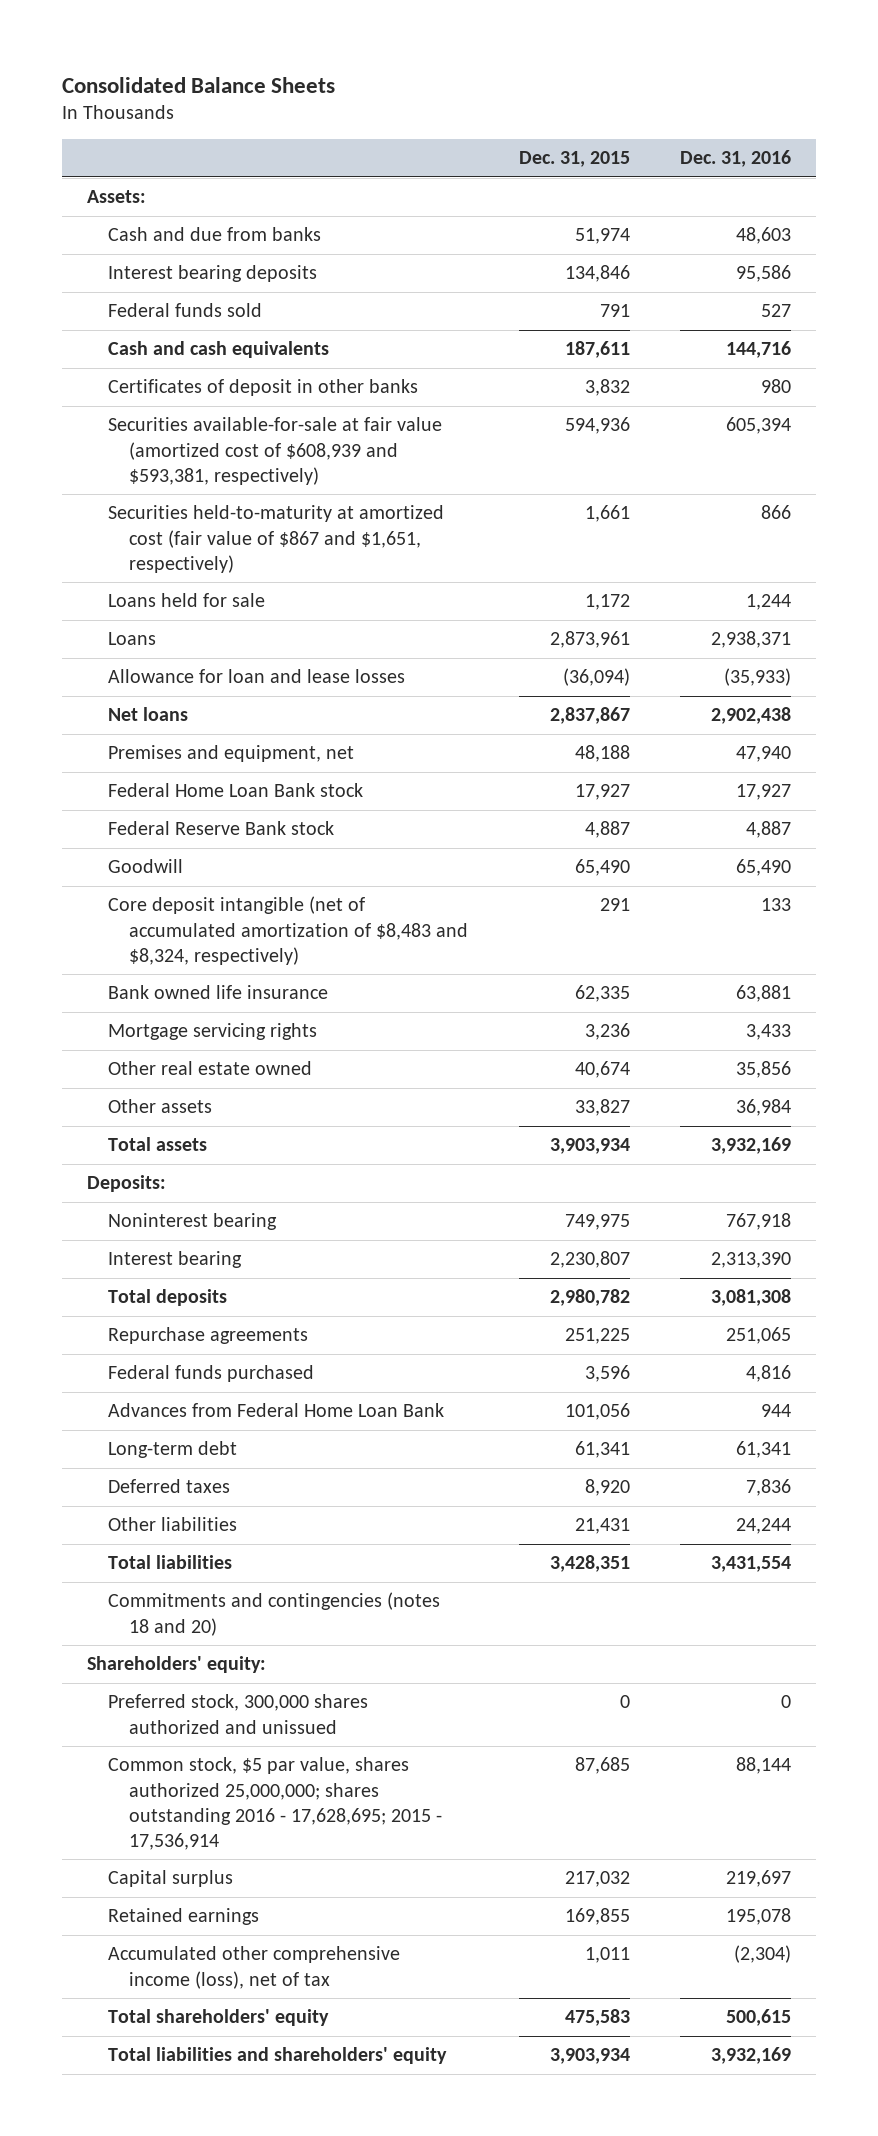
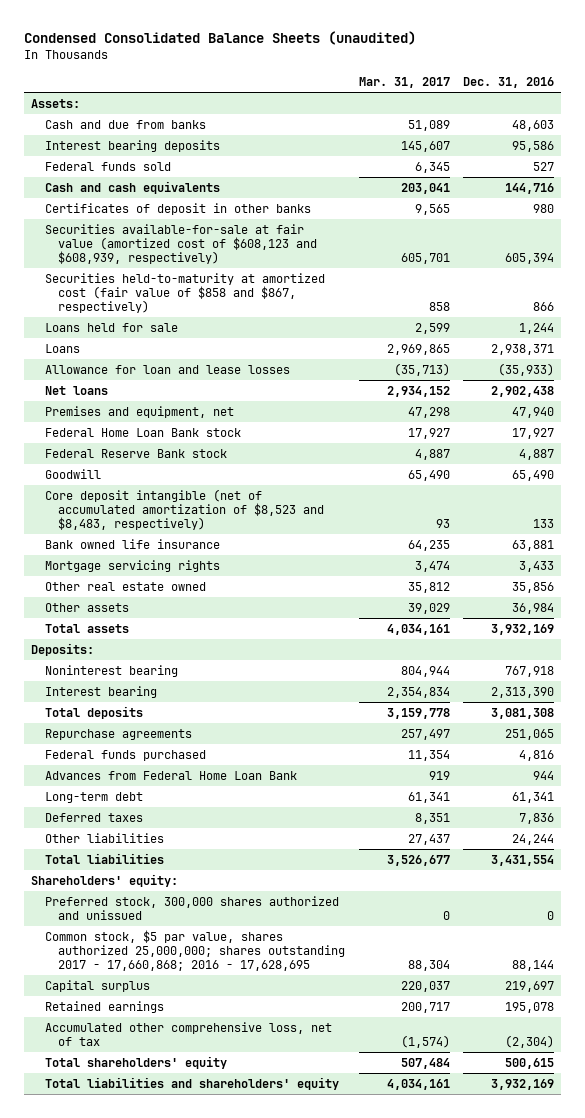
[62,76,336,93] Consolidated Balance Sheets -> [24,30,417,45] Condensed Consolidated Balance Sheets (unaudited)
[518,151,630,168] Dec. 31, 2015 -> none
none -> [358,76,450,88] Mar. 31, 2017
[108,417,443,485] Securities available-for-sale at fair value (amortized cost of $608,939 and $593,381, respectively) -> [44,223,318,264] Securities available-for-sale at fair value (amortized cost of $608,123 and $608,939, respectively)
[108,505,445,573] Securities held-to-maturity at amortized cost (fair value of $867 and $1,651, respectively) -> [44,272,325,313] Securities held-to-maturity at amortized cost (fair value of $858 and $867, respectively)
[108,896,469,965] Core deposit intangible (net of accumulated amortization of $8,483 and $8,324, respectively) -> [44,488,325,530] Core deposit intangible (net of accumulated amortization of $8,523 and $8,483, respectively)
[108,1592,441,1636] Commitments and contingencies (notes 18 and 20) -> none
[108,1757,443,1851] Common stock, $5 par value, shares authorized 25,000,000; shares outstanding 2016 - 17,628,695; 2015 - 17,536,914 -> [44,929,346,971] Common stock, $5 par value, shares authorized 25,000,000; shares outstanding 2017 - 17,660,868; 2016 - 17,628,695
[108,1946,401,1989] Accumulated other comprehensive income (loss), net of tax -> [44,1021,332,1046] Accumulated other comprehensive loss, net of tax

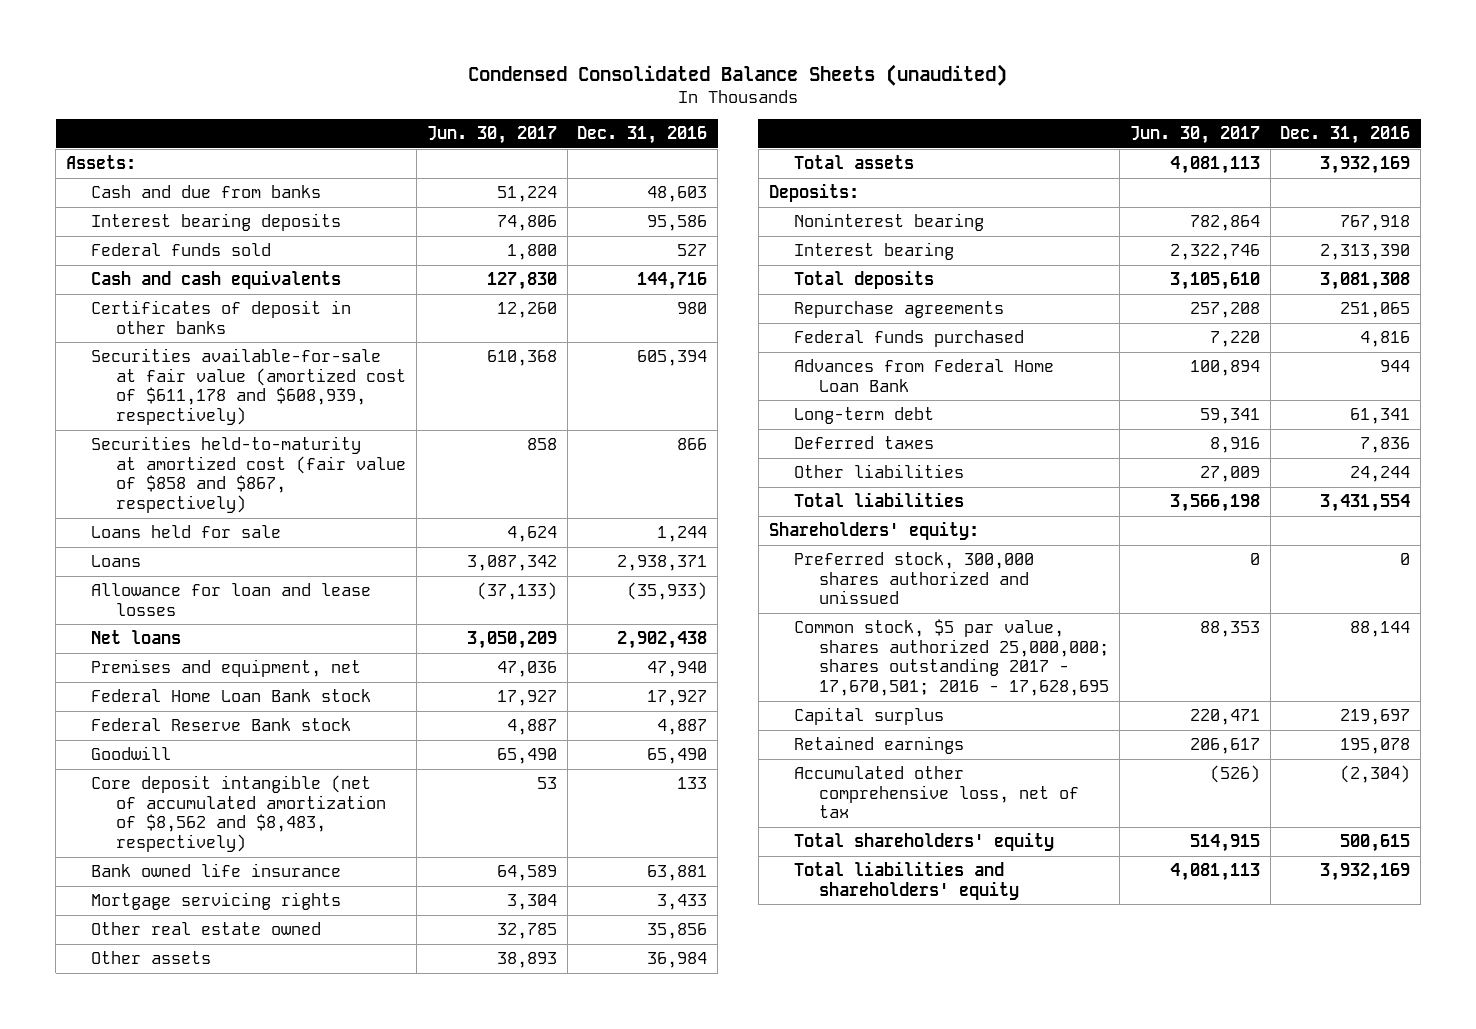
[358,76,450,88] Mar. 31, 2017 -> none
none -> [426,126,557,145] Jun. 30, 2017
[44,223,318,264] Securities available-for-sale at fair value (amortized cost of $608,123 and $608,939, respectively) -> [91,348,407,425] Securities available-for-sale at fair value (amortized cost of $611,178 and $608,939, respectively)
[44,488,325,530] Core deposit intangible (net of accumulated amortization of $8,523 and $8,483, respectively) -> [91,775,387,852] Core deposit intangible (net of accumulated amortization of $8,562 and $8,483, respectively)
[44,929,346,971] Common stock, $5 par value, shares authorized 25,000,000; shares outstanding 2017 - 17,660,868; 2016 - 17,628,695 -> [794,619,1110,696] Common stock, $5 par value, shares authorized 25,000,000; shares outstanding 2017 - 17,670,501; 2016 - 17,628,695

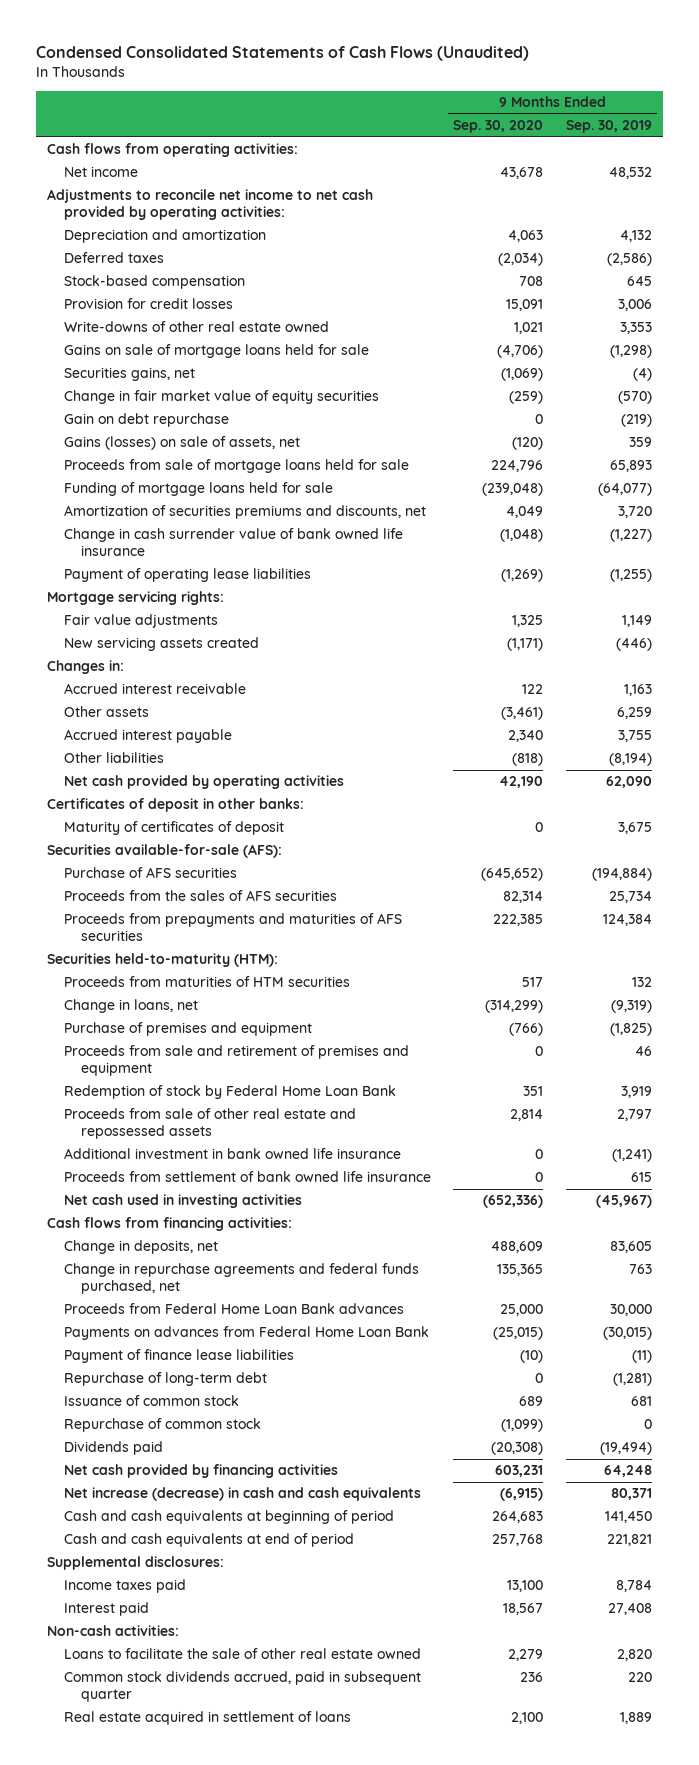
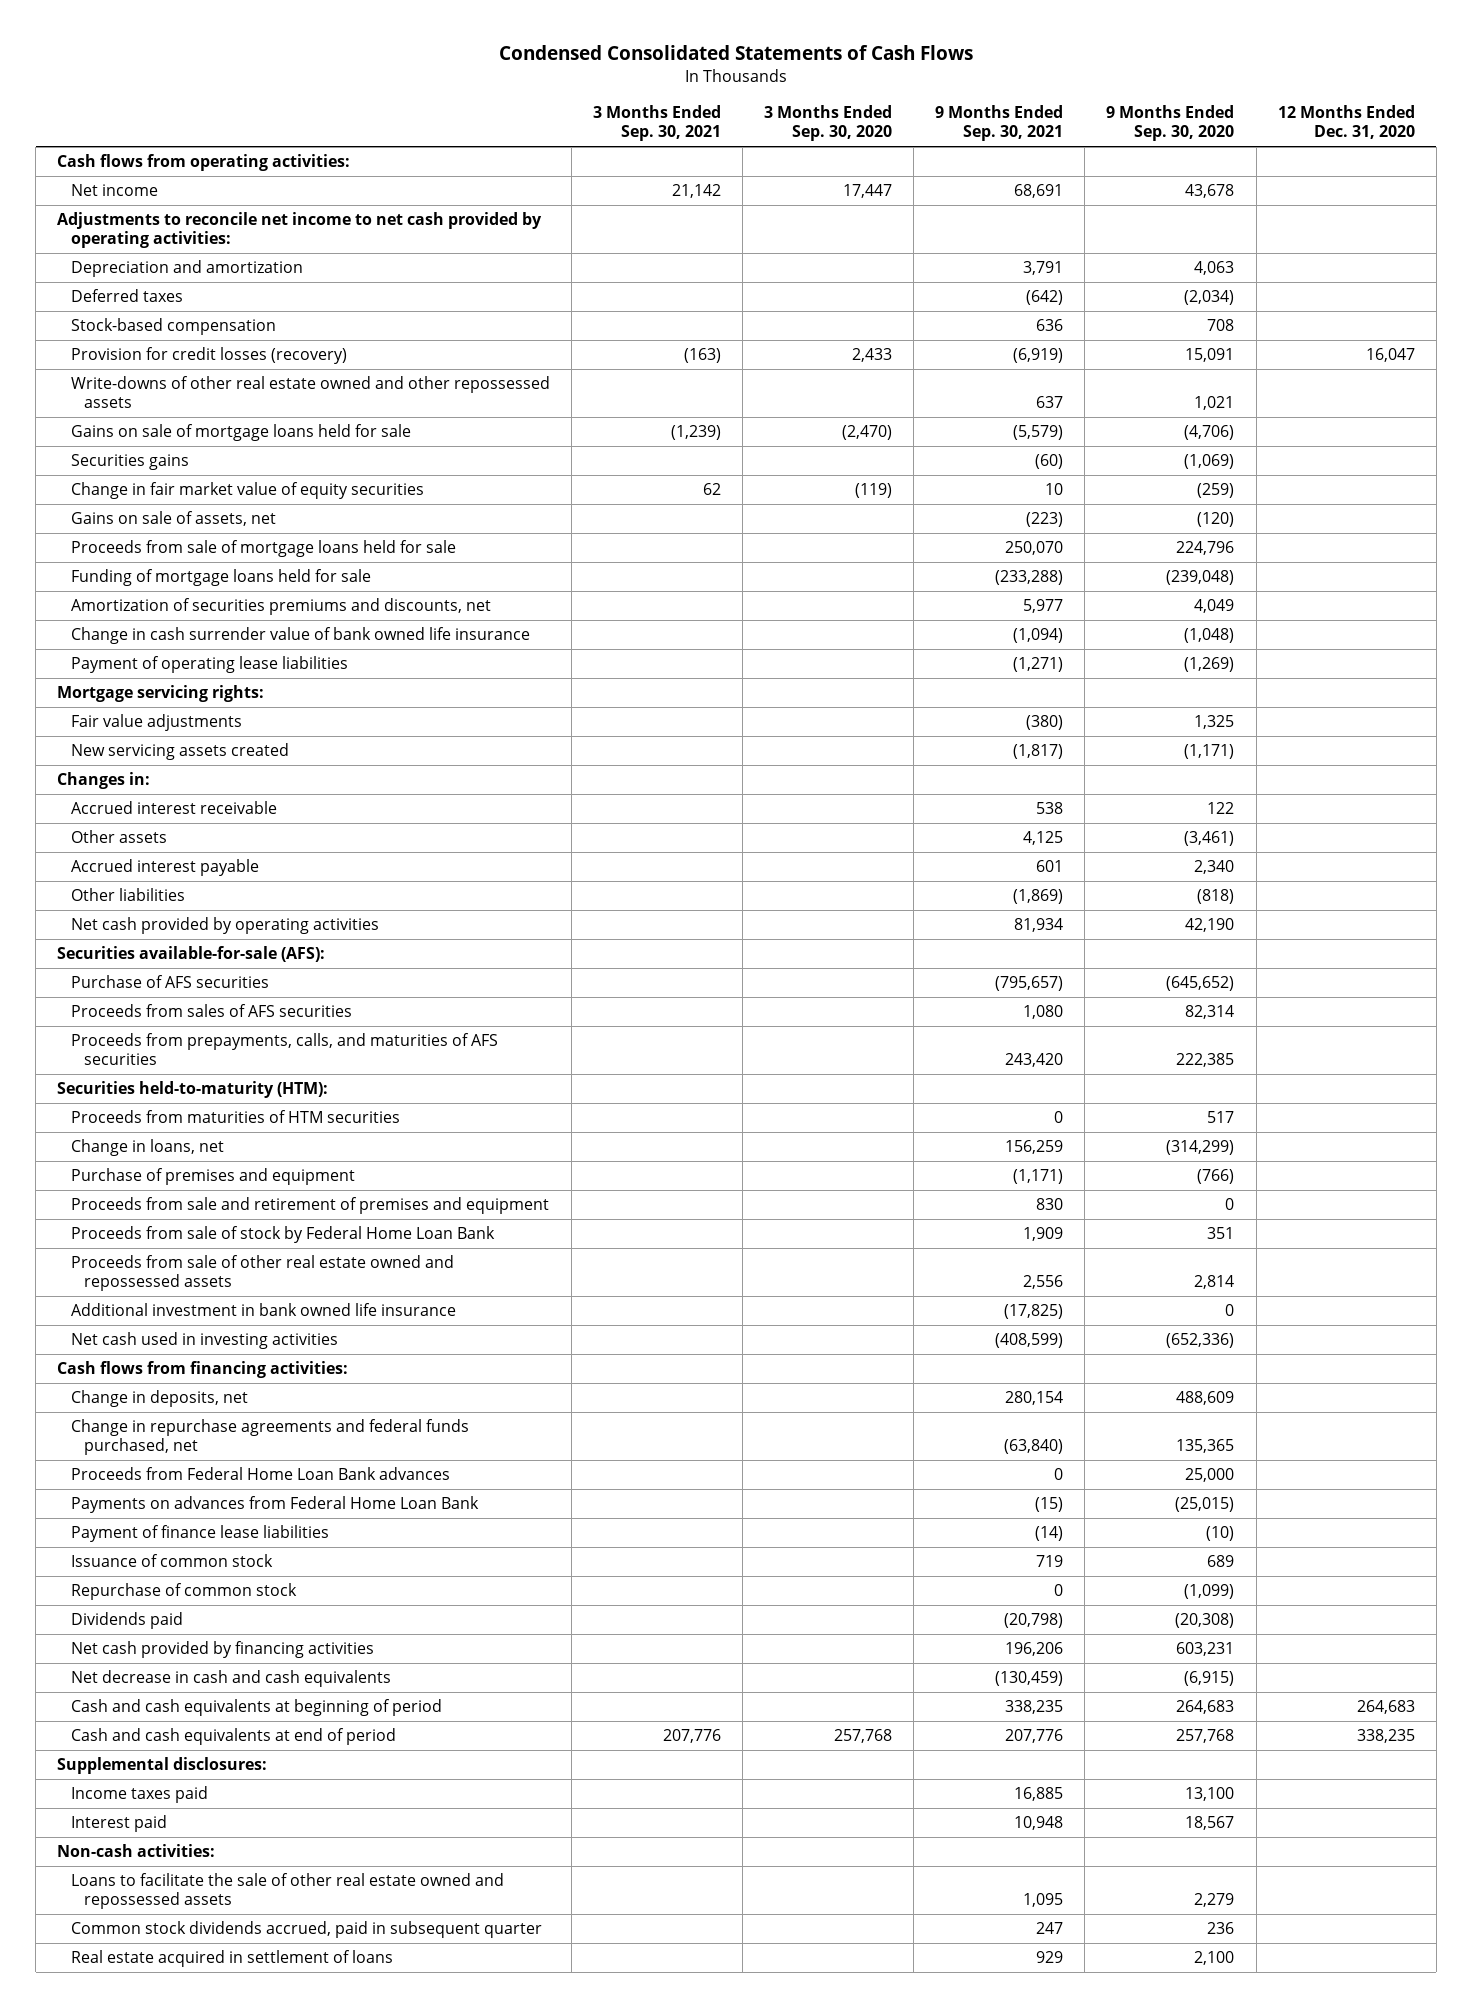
[36,45,530,61] Condensed Consolidated Statements of Cash Flows (Unaudited) -> [498,45,973,61] Condensed Consolidated Statements of Cash Flows
[565,120,652,134] Sep. 30, 2019 -> none
none -> [592,105,721,142] 3 Months Ended Sep. 30, 2021
none -> [763,105,892,142] 3 Months Ended Sep. 30, 2020
none -> [935,105,1064,142] 9 Months Ended Sep. 30, 2021
none -> [1277,105,1415,140] 12 Months Ended Dec. 31, 2020
[64,298,234,310] Provision for credit losses -> [70,347,347,365] Provision for credit losses (recovery)
[64,321,330,333] Write-downs of other real estate owned -> [70,376,550,409] Write-downs of other real estate owned and other repossessed assets
[64,367,196,382] Securities gains, net -> [70,454,189,471] Securities gains
[64,413,230,428] Gain on debt repurchase -> none
[64,436,301,451] Gains (losses) on sale of assets, net -> [70,511,276,527] Gains on sale of assets, net
[47,798,305,813] Certificates of deposit in other banks: -> none
[64,821,285,836] Maturity of certificates of deposit -> none
[64,890,338,902] Proceeds from the sales of AFS securities -> [70,1004,352,1018] Proceeds from sales of AFS securities
[64,913,403,942] Proceeds from prepayments and maturities of AFS securities -> [70,1033,498,1066] Proceeds from prepayments, calls, and maturities of AFS securities
[64,1085,397,1100] Redemption of stock by Federal Home Loan Bank -> [70,1226,495,1244] Proceeds from sale of stock by Federal Home Loan Bank
[64,1108,357,1140] Proceeds from sale of other real estate and repossessed assets -> [70,1255,454,1292] Proceeds from sale of other real estate owned and repossessed assets
[64,1171,432,1183] Proceeds from settlement of bank owned life insurance -> none
[64,1372,268,1387] Repurchase of long-term debt -> none
[64,1487,422,1502] Net increase (decrease) in cash and cash equivalents -> [70,1670,391,1688] Net decrease in cash and cash equivalents
[64,1648,422,1660] Loans to facilitate the sale of other real estate owned -> [70,1873,504,1910] Loans to facilitate the sale of other real estate owned and repossessed assets

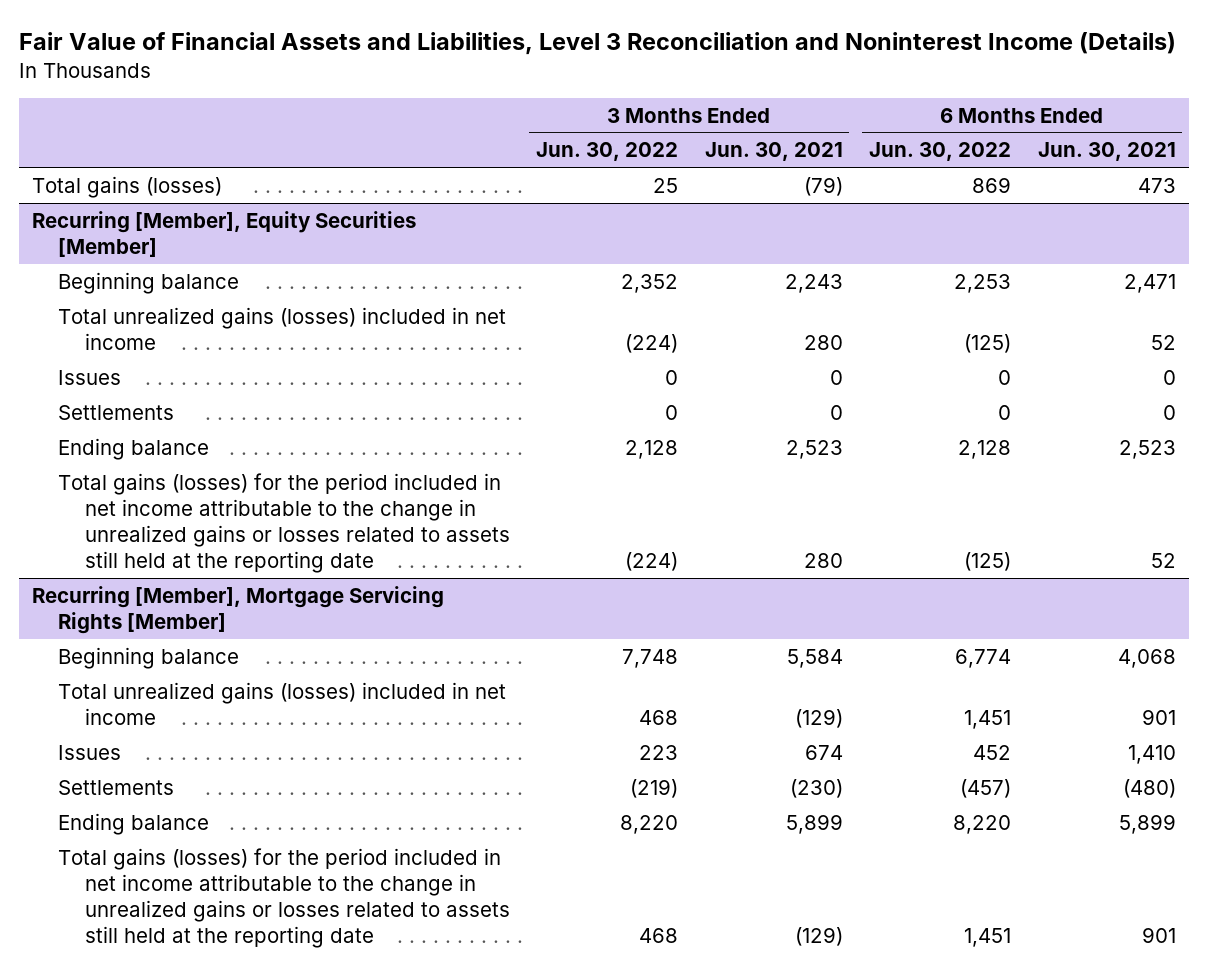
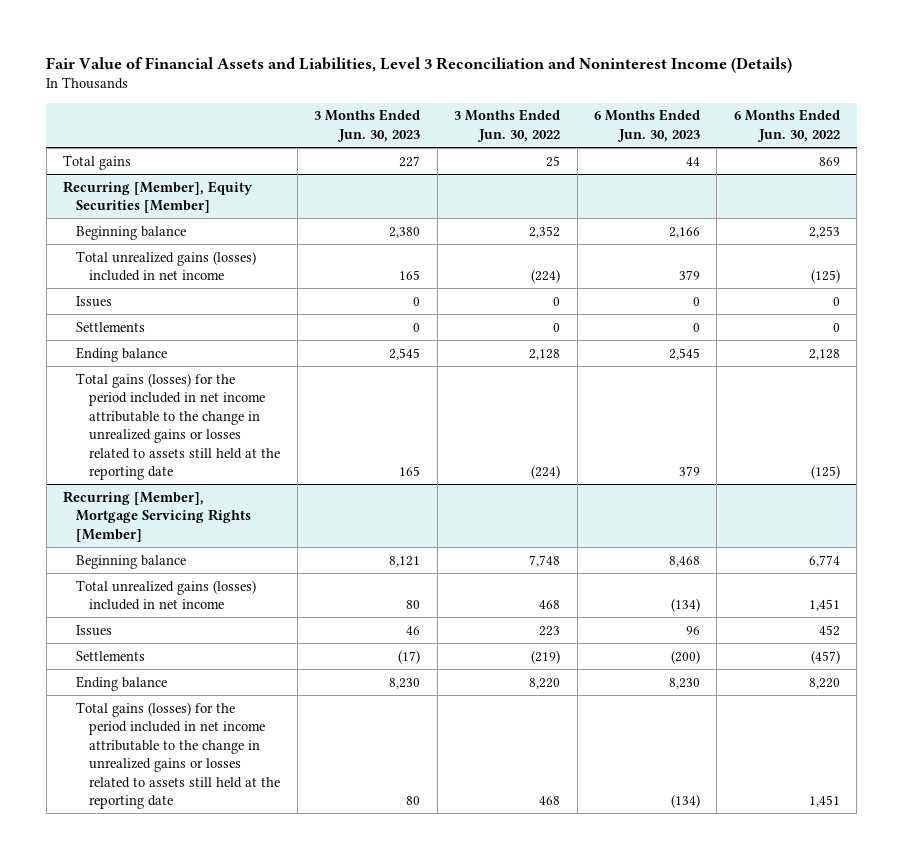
[704,142,843,162] Jun. 30, 2021 -> none
[1037,142,1176,162] Jun. 30, 2021 -> none
none -> [314,109,421,143] 3 Months Ended Jun. 30, 2023
none -> [593,109,700,143] 6 Months Ended Jun. 30, 2023
[32,175,223,198] Total gains (losses) -> [63,154,132,170] Total gains

